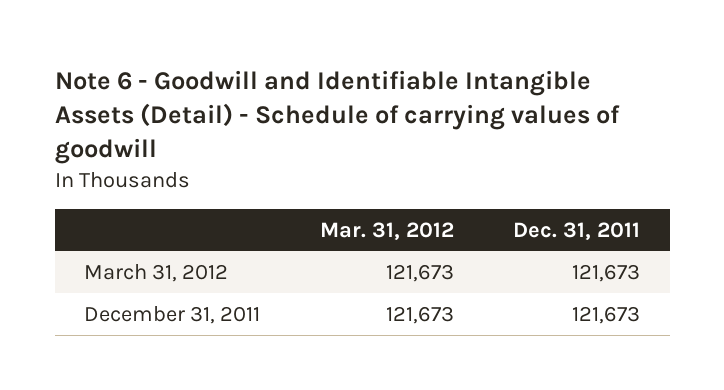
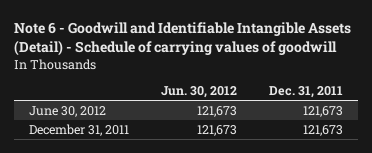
[319,221,454,240] Mar. 31, 2012 -> none
none -> [160,86,237,99] Jun. 30, 2012
[84,263,229,282] March 31, 2012 -> [29,106,107,118] June 30, 2012

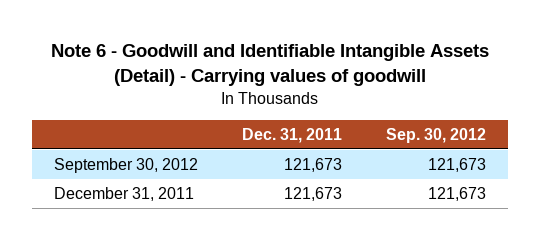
[13,21,351,57] Note 6 - Goodwill and Identifiable Intangible Assets (Detail) - Schedule of carrying values of goodwill -> [50,43,489,86] Note 6 - Goodwill and Identifiable Intangible Assets (Detail) - Carrying values of goodwill
[160,86,237,99] Jun. 30, 2012 -> none
none -> [385,128,486,144] Sep. 30, 2012
[29,106,107,118] June 30, 2012 -> [53,158,198,174] September 30, 2012

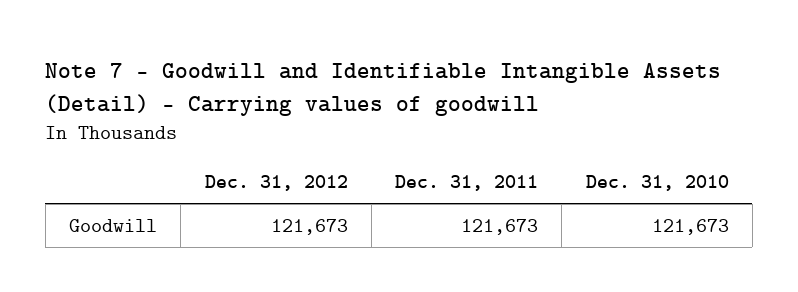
[50,43,489,86] Note 6 - Goodwill and Identifiable Intangible Assets (Detail) - Carrying values of goodwill -> [45,63,722,116] Note 7 - Goodwill and Identifiable Intangible Assets (Detail) - Carrying values of goodwill
[385,128,486,144] Sep. 30, 2012 -> none
none -> [204,175,348,192] Dec. 31, 2012
none -> [585,175,729,192] Dec. 31, 2010
[53,187,194,202] December 31, 2011 -> none
[53,158,198,174] September 30, 2012 -> [69,218,158,232] Goodwill

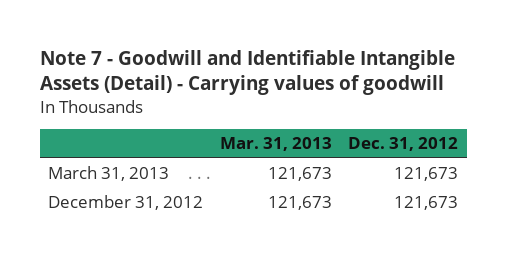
[395,175,539,192] Dec. 31, 2011 -> none
[585,175,729,192] Dec. 31, 2010 -> none
none -> [219,137,332,152] Mar. 31, 2013
[69,218,158,232] Goodwill -> [47,166,169,182] March 31, 2013
none -> [47,195,203,211] December 31, 2012

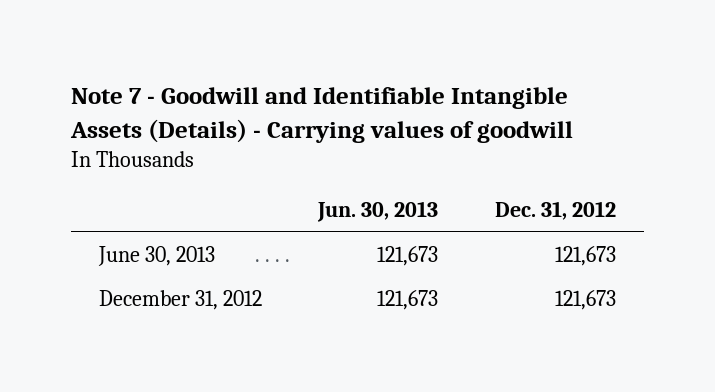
[39,50,455,96] Note 7 - Goodwill and Identifiable Intangible Assets (Detail) - Carrying values of goodwill -> [70,87,574,143] Note 7 - Goodwill and Identifiable Intangible Assets (Details) - Carrying values of goodwill
[219,137,332,152] Mar. 31, 2013 -> none
none -> [317,201,439,223] Jun. 30, 2013
[47,166,169,182] March 31, 2013 -> [98,246,216,267] June 30, 2013

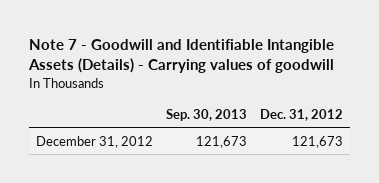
[317,201,439,223] Jun. 30, 2013 -> none
none -> [166,108,248,121] Sep. 30, 2013
[98,246,216,267] June 30, 2013 -> none

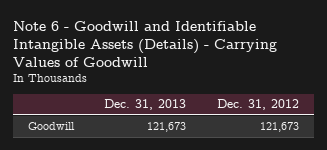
[28,38,335,74] Note 7 - Goodwill and Identifiable Intangible Assets (Details) - Carrying values of goodwill -> [12,20,277,67] Note 6 - Goodwill and Identifiable Intangible Assets (Details) - Carrying Values of Goodwill
[166,108,248,121] Sep. 30, 2013 -> none
none -> [104,99,187,111] Dec. 31, 2013
[35,135,153,148] December 31, 2012 -> [27,122,75,131] Goodwill

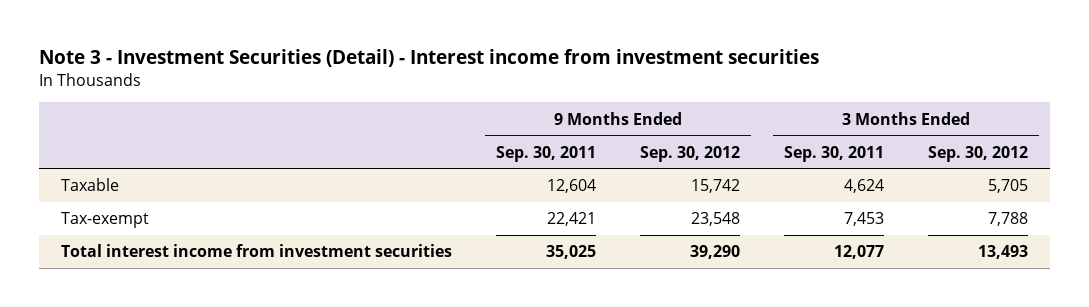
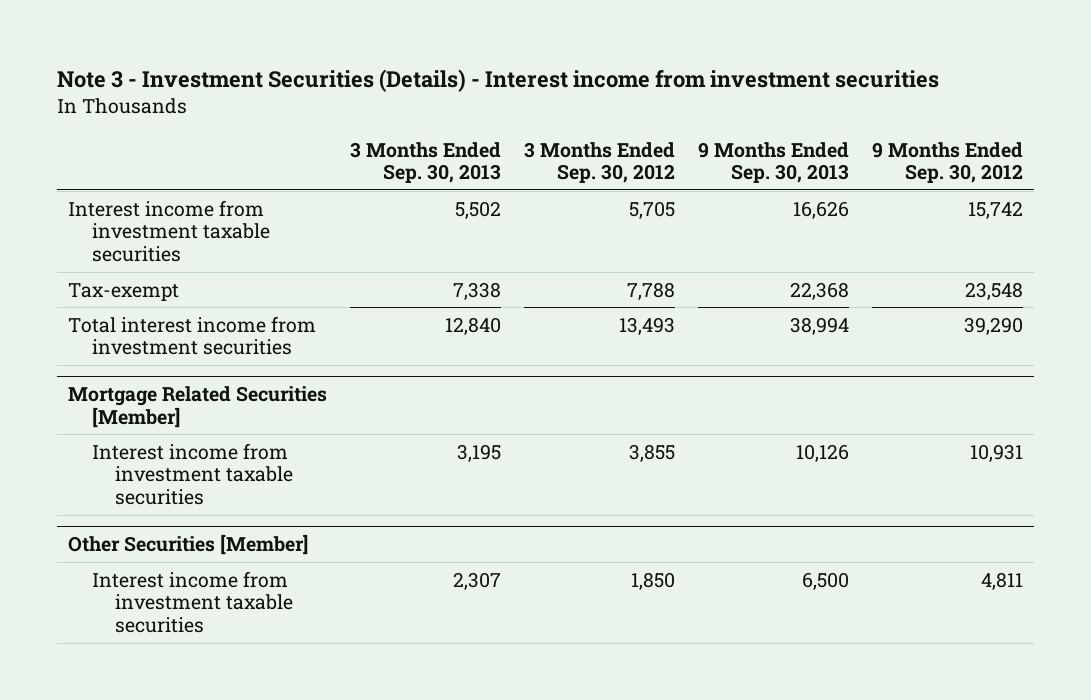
[39,49,820,68] Note 3 - Investment Securities (Detail) - Interest income from investment securities -> [56,68,939,92] Note 3 - Investment Securities (Details) - Interest income from investment securities
[496,145,597,162] Sep. 30, 2011 -> none
[783,145,884,162] Sep. 30, 2011 -> none
none -> [350,141,502,184] 3 Months Ended Sep. 30, 2013
none -> [697,141,849,184] 9 Months Ended Sep. 30, 2013
[61,178,120,192] Taxable -> [68,199,270,262] Interest income from investment taxable securities
none -> [68,385,328,428] Mortgage Related Securities [Member]
none -> [91,442,294,505] Interest income from investment taxable securities
none -> [68,533,309,555] Other Securities [Member]
none -> [91,570,294,633] Interest income from investment taxable securities

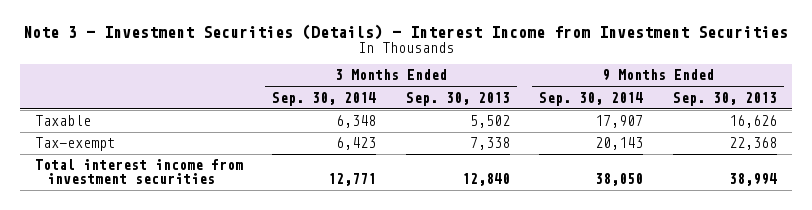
[56,68,939,92] Note 3 - Investment Securities (Details) - Interest income from investment securities -> [22,23,788,40] Note 3 - Investment Securities (Details) - Interest Income from Investment Securities
[523,141,675,184] 3 Months Ended Sep. 30, 2012 -> none
[871,141,1023,184] 9 Months Ended Sep. 30, 2012 -> none
none -> [272,91,377,106] Sep. 30, 2014
none -> [539,91,644,106] Sep. 30, 2014
[68,199,270,262] Interest income from investment taxable securities -> [34,115,91,127] Taxable
[68,385,328,428] Mortgage Related Securities [Member] -> none
[91,442,294,505] Interest income from investment taxable securities -> none
[68,533,309,555] Other Securities [Member] -> none
[91,570,294,633] Interest income from investment taxable securities -> none

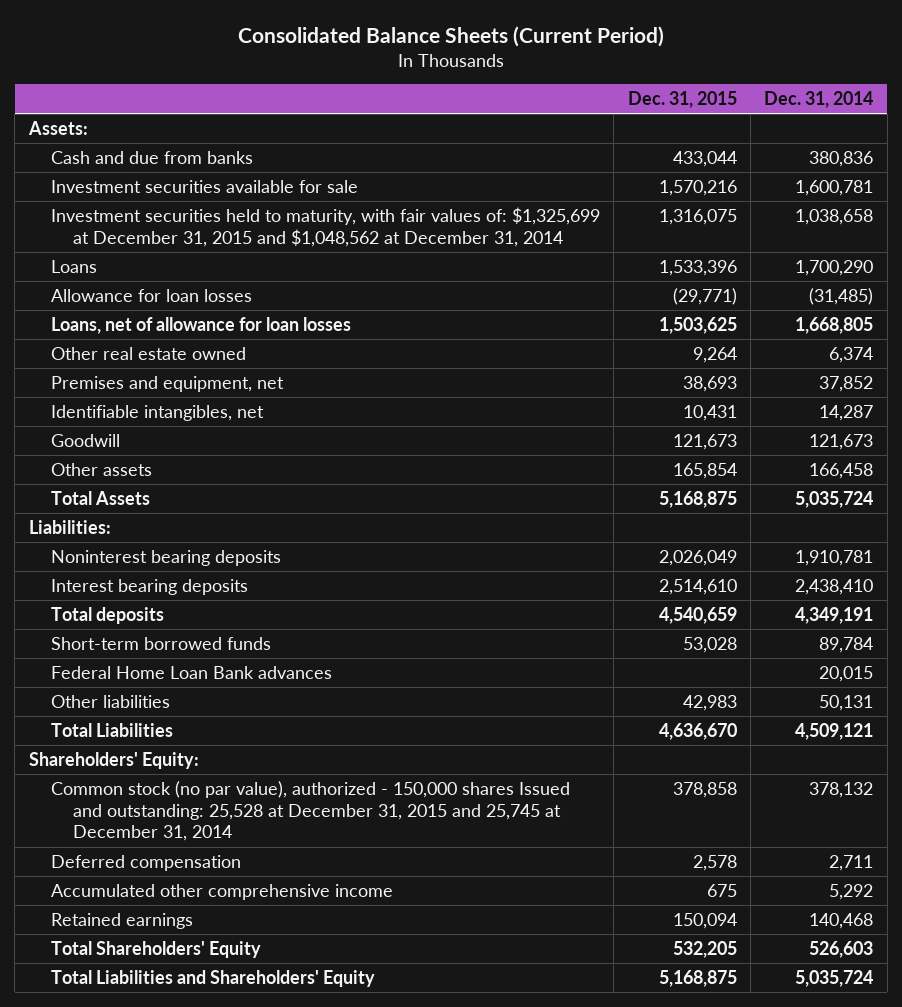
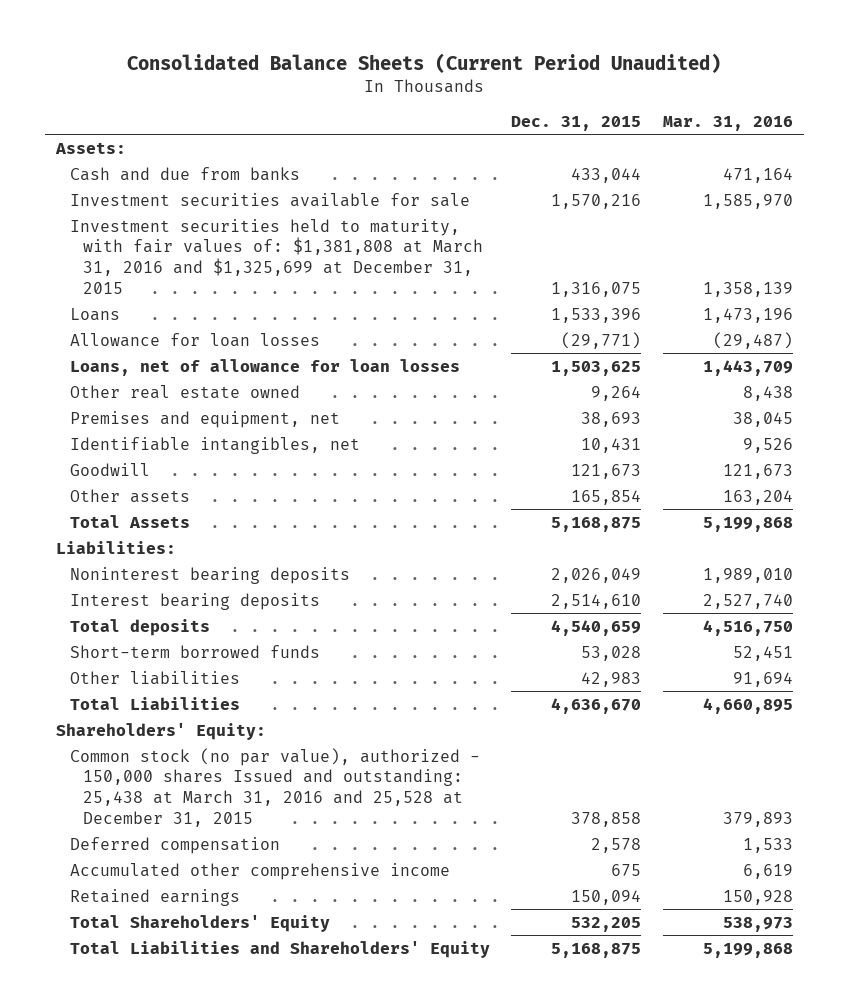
[238,25,665,47] Consolidated Balance Sheets (Current Period) -> [127,53,722,74] Consolidated Balance Sheets (Current Period Unaudited)
[764,91,874,109] Dec. 31, 2014 -> none
none -> [662,115,793,131] Mar. 31, 2016
[50,206,600,247] Investment securities held to maturity, with fair values of: $1,325,699 at December 31, 2015 and $1,048,562 at December 31, 2014 -> [69,218,484,294] Investment securities held to maturity, with fair values of: $1,381,808 at March 31, 2016 and $1,325,699 at December 31, 2015
[50,665,332,679] Federal Home Loan Bank advances -> none
[50,780,570,842] Common stock (no par value), authorized - 150,000 shares Issued and outstanding: 25,528 at December 31, 2015 and 25,745 at December 31, 2014 -> [69,747,480,827] Common stock (no par value), authorized - 150,000 shares Issued and outstanding: 25,438 at March 31, 2016 and 25,528 at December 31, 2015

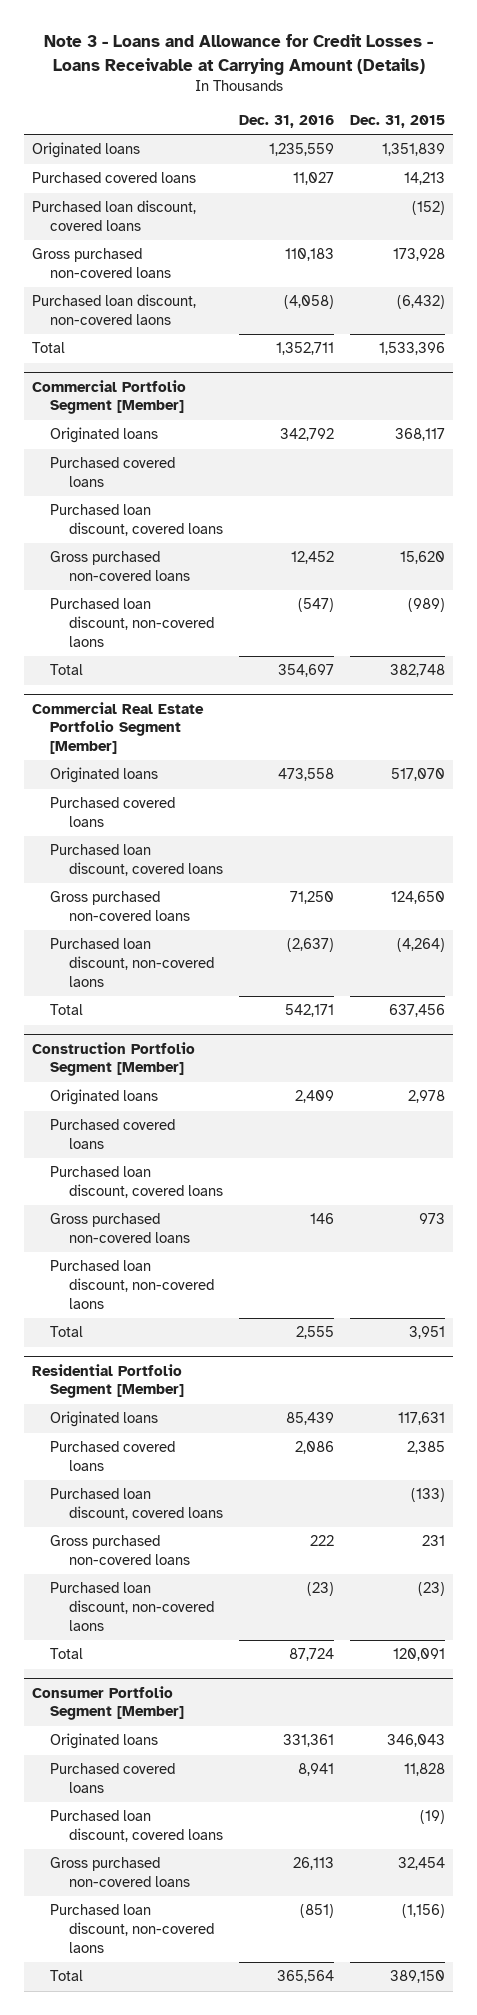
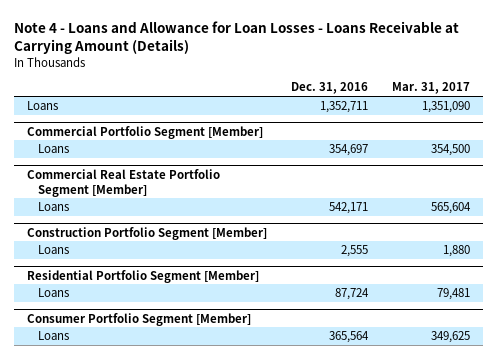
[43,34,433,75] Note 3 - Loans and Allowance for Credit Losses - Loans Receivable at Carrying Amount (Details) -> [14,20,460,54] Note 4 - Loans and Allowance for Loan Losses - Loans Receivable at Carrying Amount (Details)
[349,115,445,129] Dec. 31, 2015 -> none
none -> [392,82,471,95] Mar. 31, 2017
[32,142,141,159] Originated loans -> none
[32,172,197,184] Purchased covered loans -> none
[32,200,197,231] Purchased loan discount, covered loans -> none
[32,248,172,278] Gross purchased non-covered loans -> none
[32,294,197,325] Purchased loan discount, non-covered laons -> none
[32,342,66,354] Total -> [26,101,58,111] Loans
[50,427,159,444] Originated loans -> none
[50,457,176,487] Purchased covered loans -> none
[50,504,223,536] Purchased loan discount, covered loans -> none
[50,551,190,581] Gross purchased non-covered loans -> none
[50,598,214,647] Purchased loan discount, non-covered laons -> none
[50,664,84,676] Total -> [38,144,70,154] Loans
[50,767,159,784] Originated loans -> none
[50,797,176,827] Purchased covered loans -> none
[50,844,223,876] Purchased loan discount, covered loans -> none
[50,891,190,921] Gross purchased non-covered loans -> none
[50,938,214,987] Purchased loan discount, non-covered laons -> none
[50,1004,84,1016] Total -> [38,202,70,212] Loans
[50,1089,159,1106] Originated loans -> none
[50,1119,176,1149] Purchased covered loans -> none
[50,1166,223,1198] Purchased loan discount, covered loans -> none
[50,1213,190,1243] Gross purchased non-covered loans -> none
[50,1260,214,1309] Purchased loan discount, non-covered laons -> none
[50,1326,84,1338] Total -> [38,245,70,255] Loans
[50,1411,159,1428] Originated loans -> none
[50,1441,176,1471] Purchased covered loans -> none
[50,1488,223,1520] Purchased loan discount, covered loans -> none
[50,1535,190,1565] Gross purchased non-covered loans -> none
[50,1582,214,1631] Purchased loan discount, non-covered laons -> none
[50,1648,84,1660] Total -> [38,288,70,298] Loans
[50,1733,159,1750] Originated loans -> none
[50,1763,176,1793] Purchased covered loans -> none
[50,1810,223,1842] Purchased loan discount, covered loans -> none
[50,1857,190,1887] Gross purchased non-covered loans -> none
[50,1904,214,1953] Purchased loan discount, non-covered laons -> none
[50,1970,84,1982] Total -> [38,331,70,341] Loans

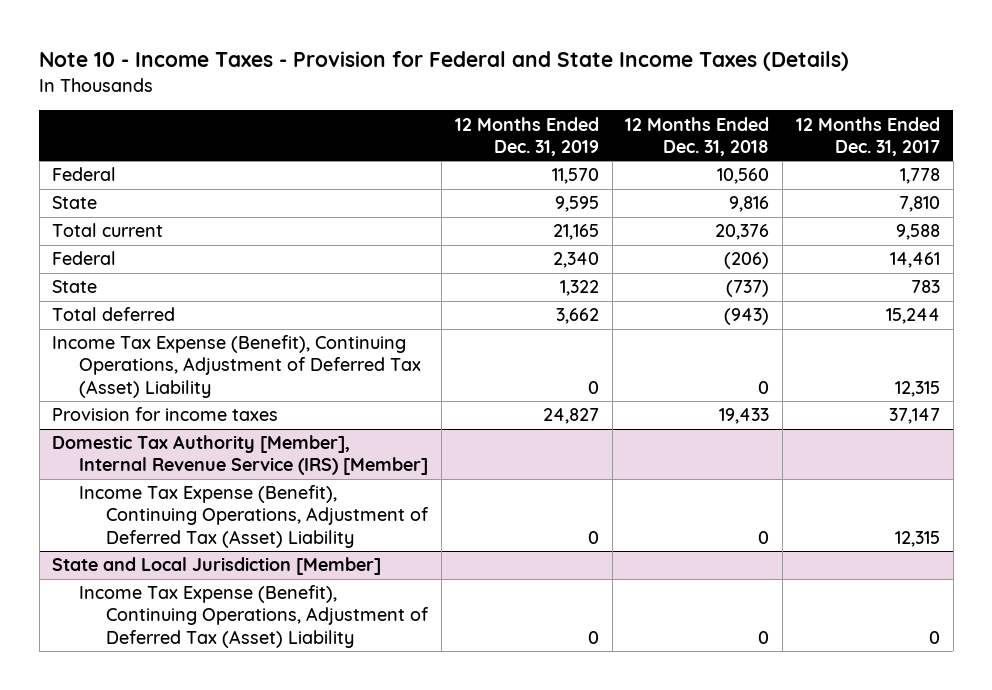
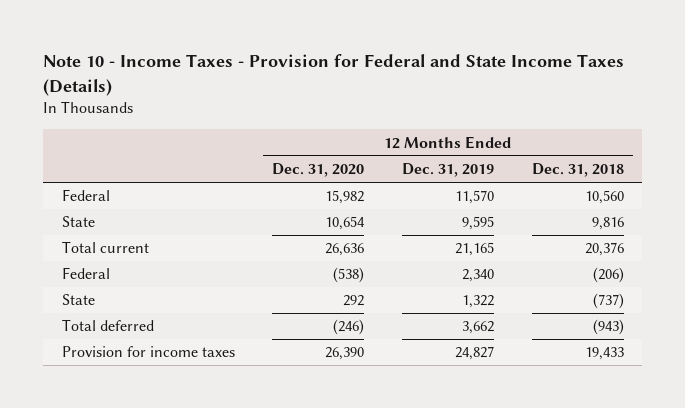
[795,116,940,156] 12 Months Ended Dec. 31, 2017 -> none
none -> [272,162,365,177] Dec. 31, 2020
[52,335,422,398] Income Tax Expense (Benefit), Continuing Operations, Adjustment of Deferred Tax (Asset) Liability -> none
[52,435,429,476] Domestic Tax Authority [Member], Internal Revenue Service (IRS) [Member] -> none
[79,485,430,548] Income Tax Expense (Benefit), Continuing Operations, Adjustment of Deferred Tax (Asset) Liability -> none
[52,557,382,576] State and Local Jurisdiction [Member] -> none
[79,585,430,648] Income Tax Expense (Benefit), Continuing Operations, Adjustment of Deferred Tax (Asset) Liability -> none

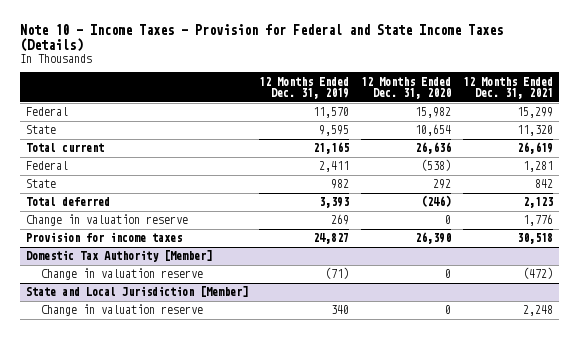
[531,162,624,177] Dec. 31, 2018 -> none
none -> [462,76,553,100] 12 Months Ended Dec. 31, 2021
[461,269,494,283] 2,340 -> [319,161,350,173] 2,411
[461,295,494,309] 1,322 -> [331,179,350,190] 982
[461,321,494,335] 3,662 -> [319,197,350,209] 3,393
none -> [25,214,188,227] Change in valuation reserve
none -> [25,250,212,263] Domestic Tax Authority [Member]
none -> [40,268,203,281] Change in valuation reserve
none -> [25,286,248,298] State and Local Jurisdiction [Member]
none -> [40,304,203,317] Change in valuation reserve

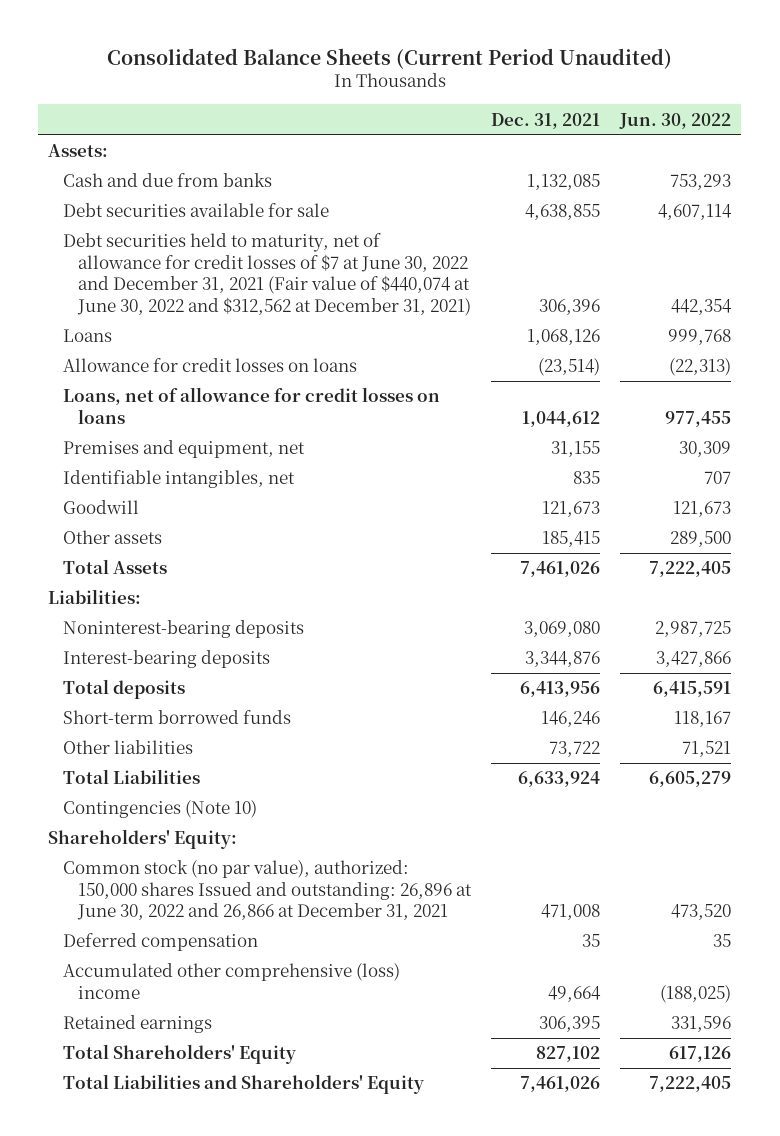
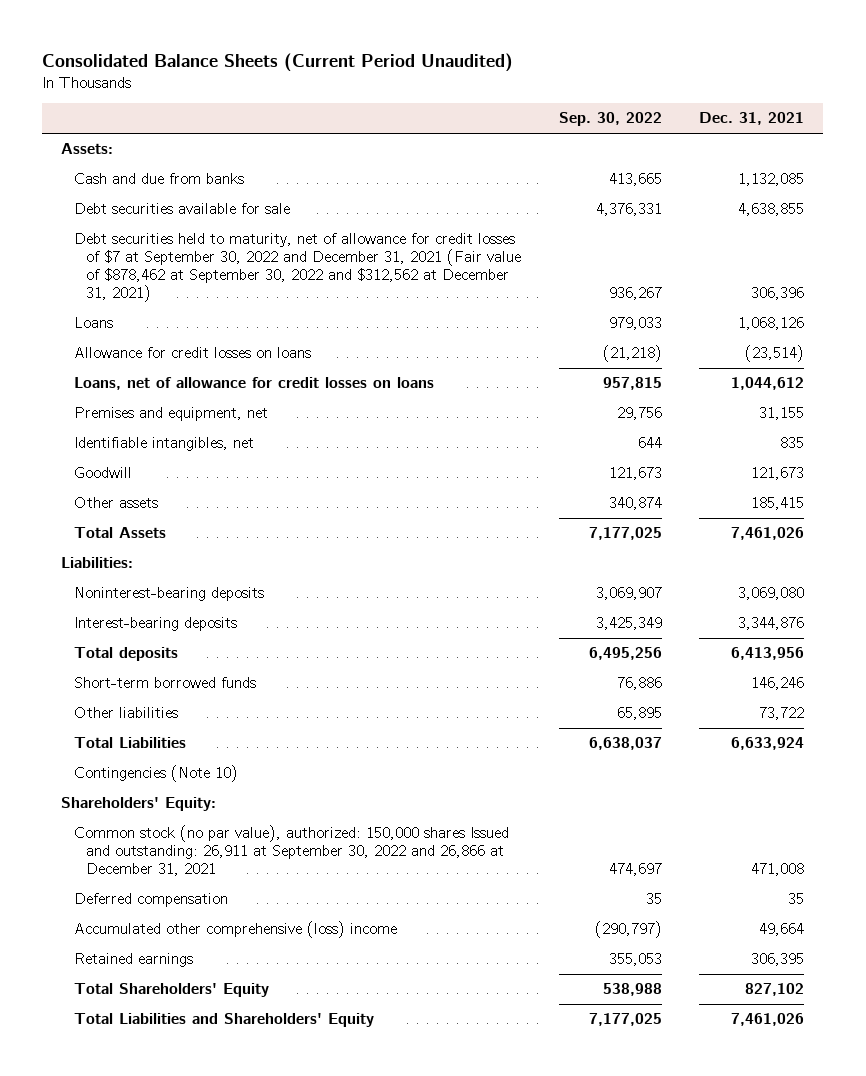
[619,112,732,129] Jun. 30, 2022 -> none
none -> [558,112,662,127] Sep. 30, 2022
[63,233,471,316] Debt securities held to maturity, net of allowance for credit losses of $7 at June 30, 2022 and December 31, 2021 (Fair value of $440,074 at June 30, 2022 and $312,562 at December 31, 2021) -> [73,233,521,303] Debt securities held to maturity, net of allowance for credit losses of $7 at September 30, 2022 and December 31, 2021 (Fair value of $878,462 at September 30, 2022 and $312,562 at December 31, 2021)
[63,860,472,921] Common stock (no par value), authorized: 150,000 shares Issued and outstanding: 26,896 at June 30, 2022 and 26,866 at December 31, 2021 -> [73,825,509,877] Common stock (no par value), authorized: 150,000 shares Issued and outstanding: 26,911 at September 30, 2022 and 26,866 at December 31, 2021

